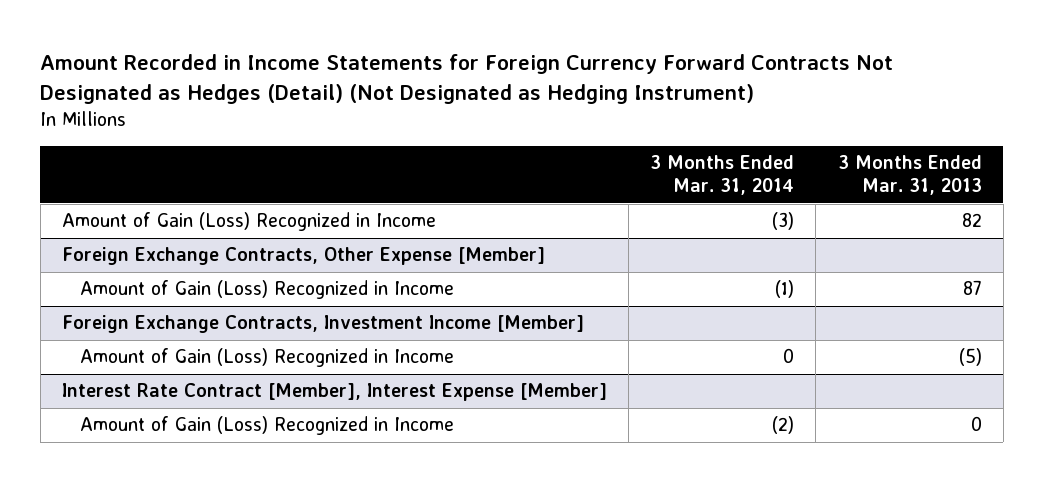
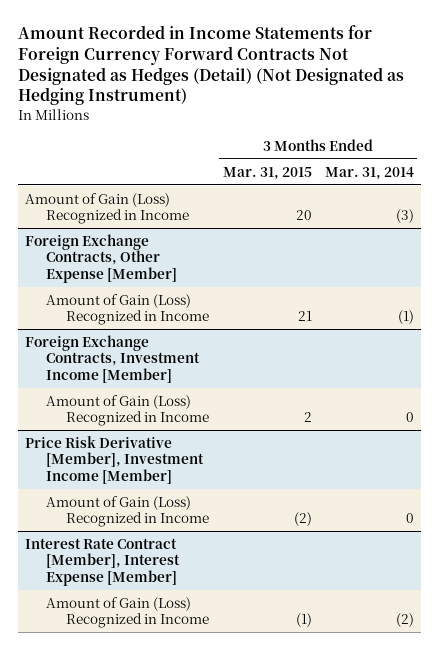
[837,155,982,196] 3 Months Ended Mar. 31, 2013 -> none
none -> [222,166,312,180] Mar. 31, 2015
none -> [25,435,204,484] Price Risk Derivative [Member], Investment Income [Member]
none -> [45,495,210,528] Amount of Gain (Loss) Recognized in Income

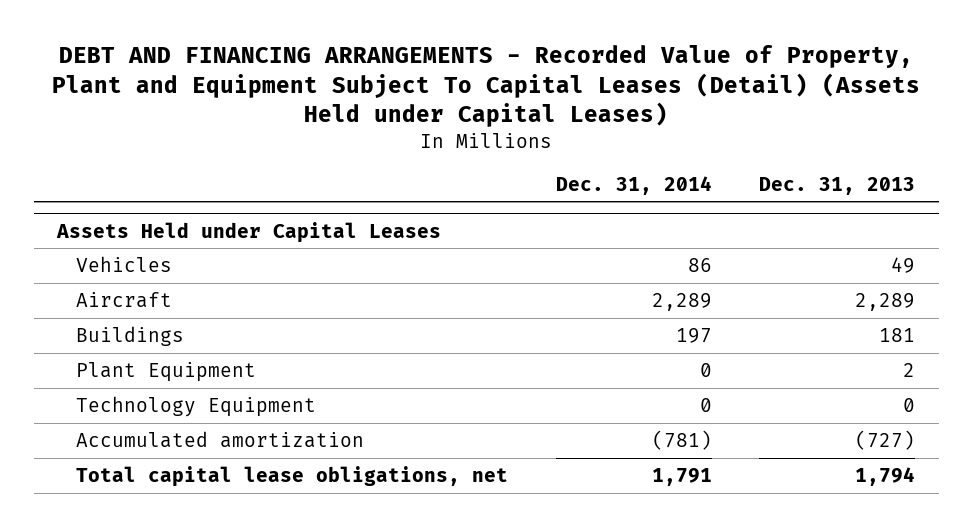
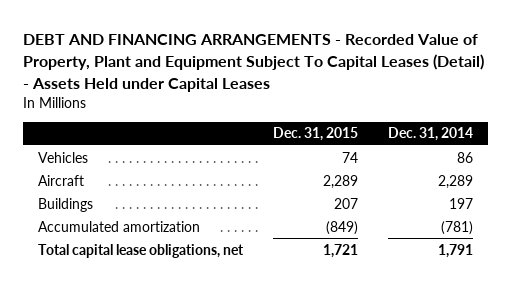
[52,45,921,128] DEBT AND FINANCING ARRANGEMENTS - Recorded Value of Property, Plant and Equipment Subject To Capital Leases (Detail) (Assets Held under Capital Leases) -> [23,33,485,92] DEBT AND FINANCING ARRANGEMENTS - Recorded Value of Property, Plant and Equipment Subject To Capital Leases (Detail) - Assets Held under Capital Leases
[759,176,916,195] Dec. 31, 2013 -> none
none -> [272,127,358,142] Dec. 31, 2015
[56,221,442,243] Assets Held under Capital Leases -> none
[76,361,257,382] Plant Equipment -> none
[76,395,317,417] Technology Equipment -> none

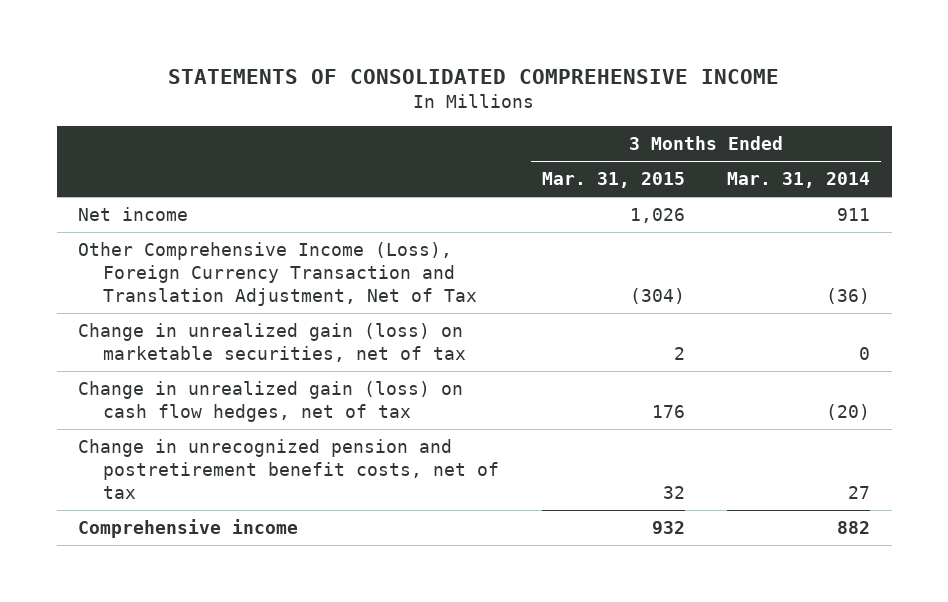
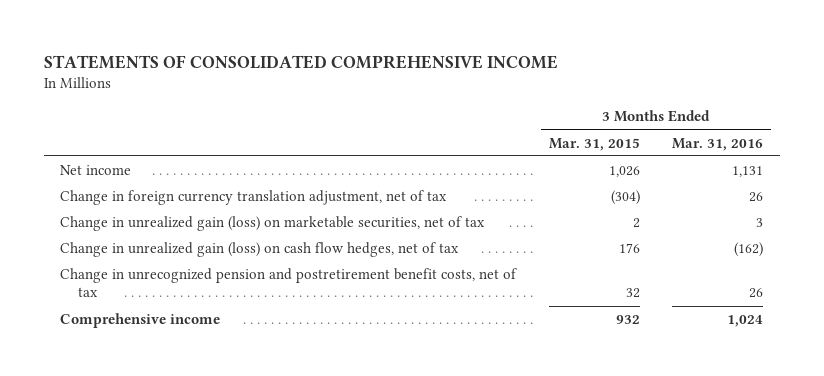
[727,172,871,189] Mar. 31, 2014 -> none
none -> [672,137,764,151] Mar. 31, 2016
[77,242,478,306] Other Comprehensive Income (Loss), Foreign Currency Transaction and Translation Adjustment, Net of Tax -> [60,190,448,206] Change in foreign currency translation adjustment, net of tax

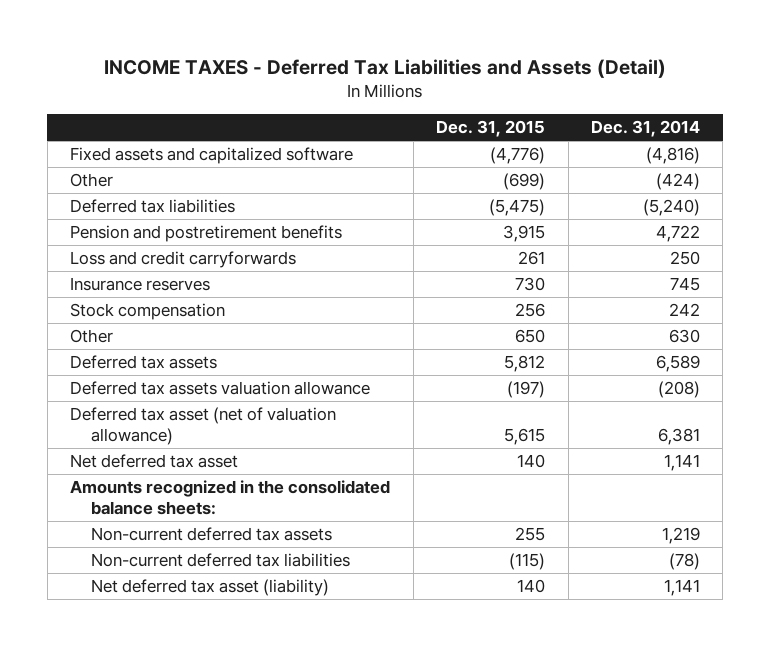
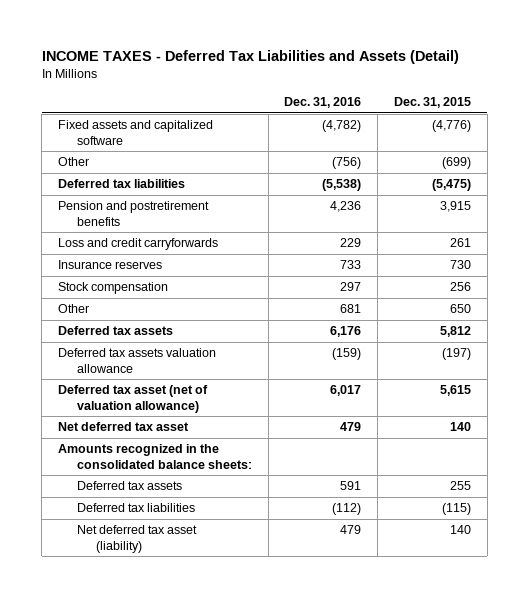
[590,120,700,138] Dec. 31, 2014 -> none
none -> [284,96,362,108] Dec. 31, 2016
[90,527,332,542] Non-current deferred tax assets -> [76,481,182,491] Deferred tax assets
[90,553,350,568] Non-current deferred tax liabilities -> [76,503,195,513] Deferred tax liabilities

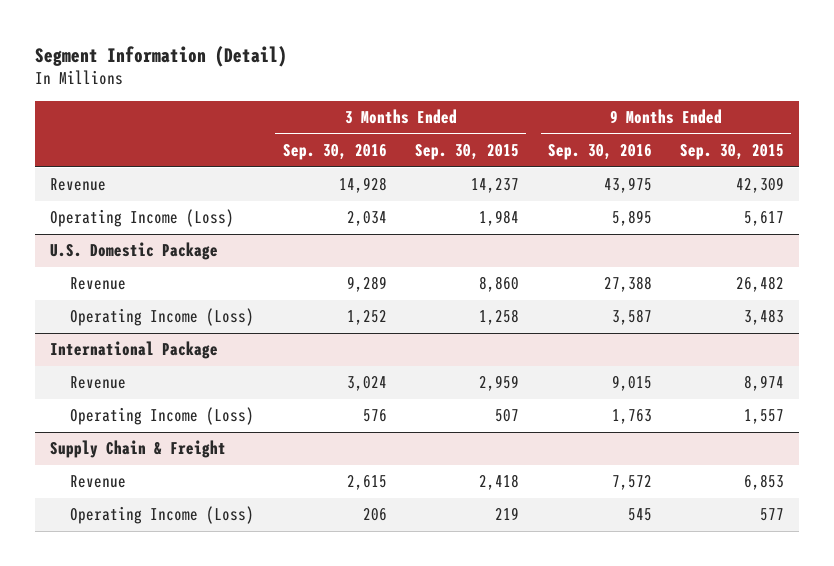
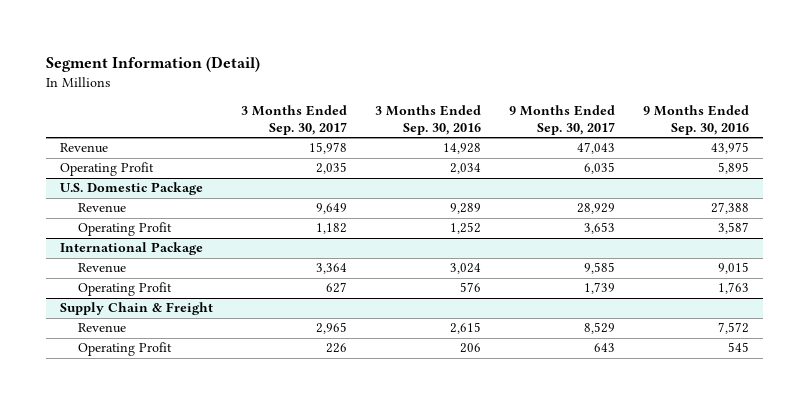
[415,144,520,161] Sep. 30, 2015 -> none
[680,144,785,161] Sep. 30, 2015 -> none
none -> [240,105,347,135] 3 Months Ended Sep. 30, 2017
none -> [508,105,615,135] 9 Months Ended Sep. 30, 2017
[49,209,234,228] Operating Income (Loss) -> [59,162,154,177] Operating Profit
[69,308,254,327] Operating Income (Loss) -> [77,222,172,237] Operating Profit
[69,407,254,426] Operating Income (Loss) -> [77,282,172,297] Operating Profit
[69,506,254,525] Operating Income (Loss) -> [77,342,172,357] Operating Profit

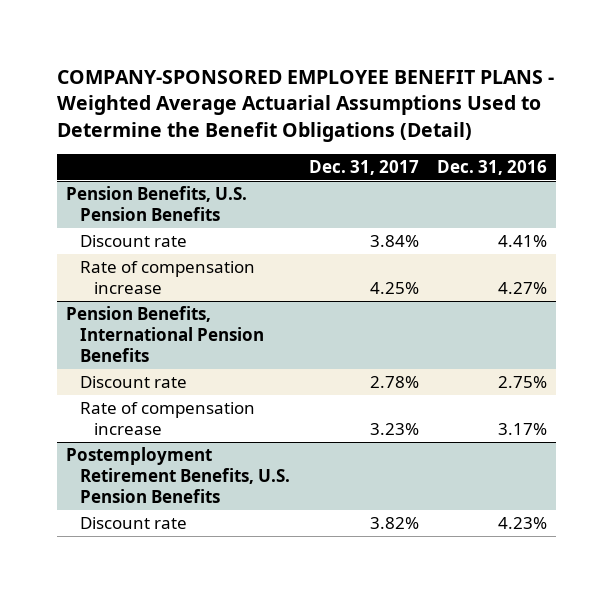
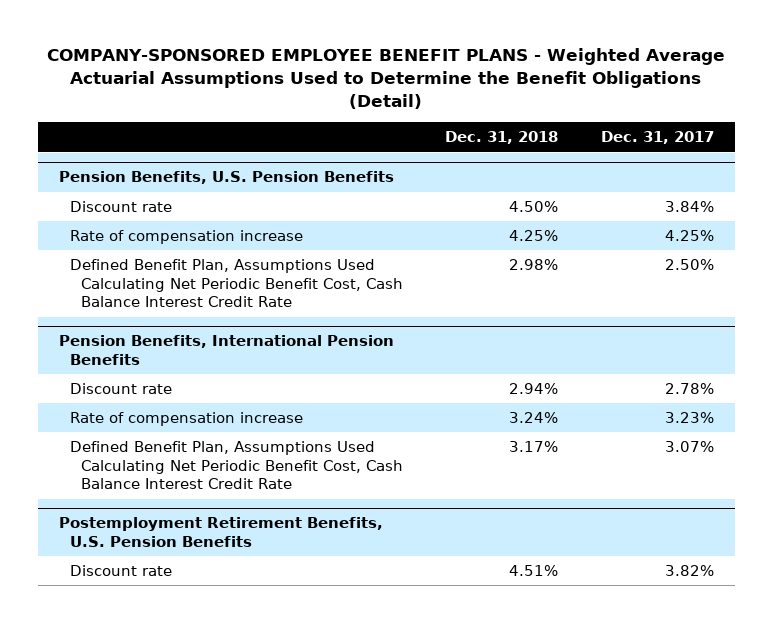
[437,159,548,175] Dec. 31, 2016 -> none
none -> [445,131,559,145] Dec. 31, 2018
none -> [69,259,404,308] Defined Benefit Plan, Assumptions Used Calculating Net Periodic Benefit Cost, Cash Balance Interest Credit Rate
none -> [69,441,404,490] Defined Benefit Plan, Assumptions Used Calculating Net Periodic Benefit Cost, Cash Balance Interest Credit Rate

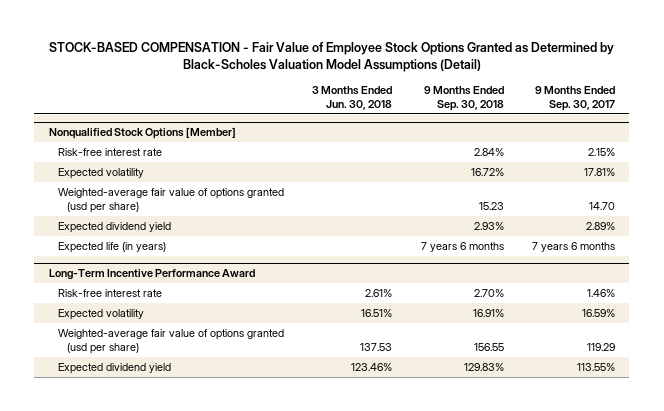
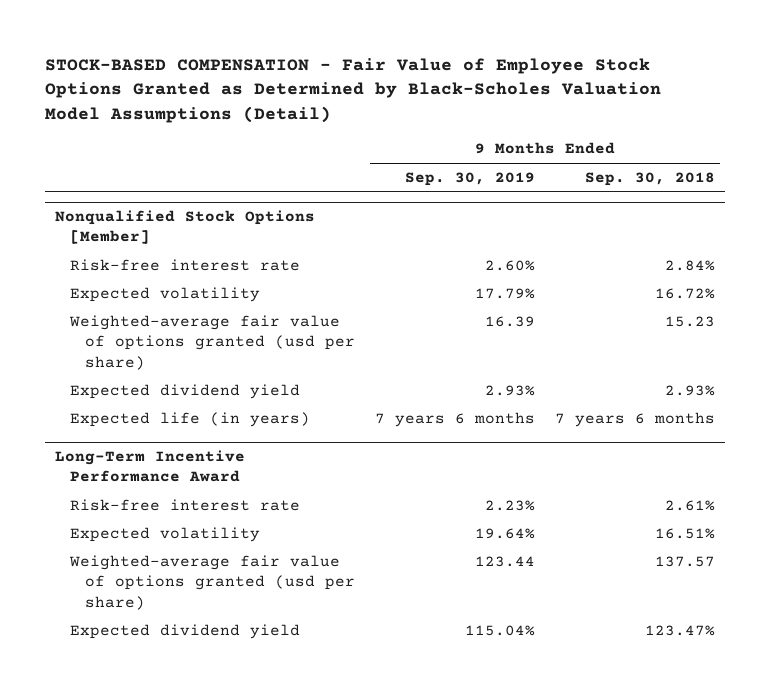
[312,85,393,110] 3 Months Ended Jun. 30, 2018 -> none
[535,85,616,111] 9 Months Ended Sep. 30, 2017 -> none
none -> [404,171,535,186] Sep. 30, 2019
[473,288,504,297] 2.70% -> [664,499,715,511] 2.61%
[472,308,504,317] 16.91% -> [654,527,715,539] 16.51%
[473,342,504,351] 156.55 -> [654,555,715,567] 137.57
[463,362,504,371] 129.83% -> [644,624,715,636] 123.47%

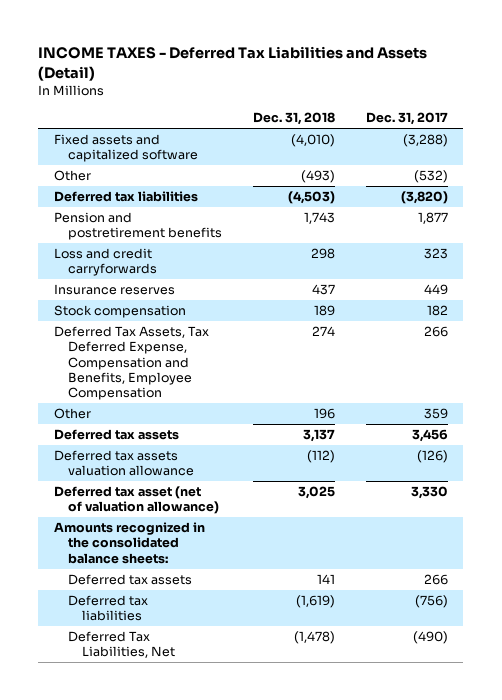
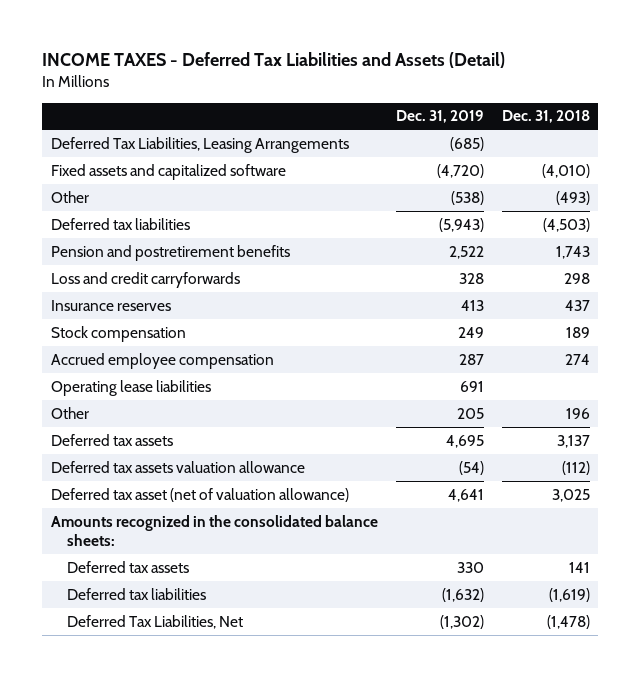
[365,112,448,126] Dec. 31, 2017 -> none
none -> [395,110,484,124] Dec. 31, 2019
none -> [51,136,350,153] Deferred Tax Liabilities, Leasing Arrangements
[53,326,209,401] Deferred Tax Assets, Tax Deferred Expense, Compensation and Benefits, Employee Compensation -> [51,352,275,369] Accrued employee compensation
none -> [51,379,212,396] Operating lease liabilities

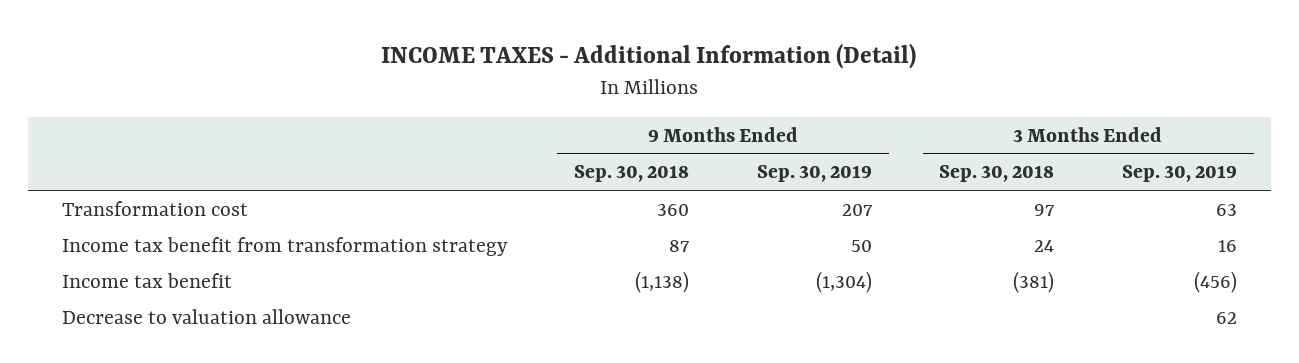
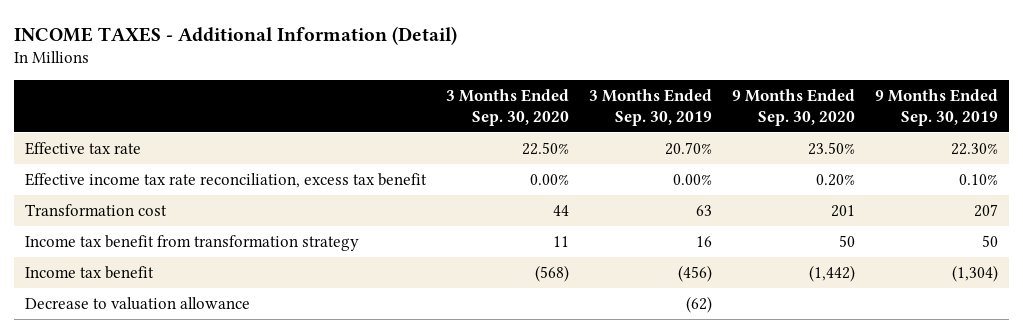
[574,165,690,183] Sep. 30, 2018 -> none
[939,165,1055,183] Sep. 30, 2018 -> none
none -> [445,89,569,126] 3 Months Ended Sep. 30, 2020
none -> [732,89,856,126] 9 Months Ended Sep. 30, 2020
none -> [24,141,141,155] Effective tax rate
none -> [24,172,427,188] Effective income tax rate reconciliation, excess tax benefit
[1216,311,1238,324] 62 -> [686,295,713,313] (62)

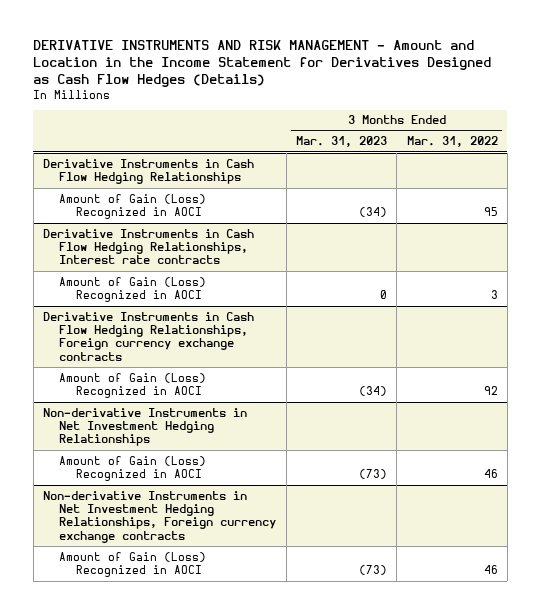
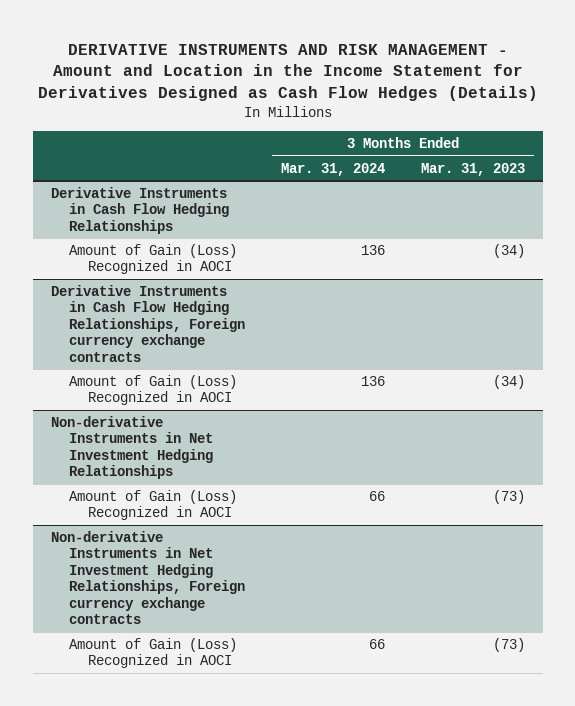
[406,136,498,148] Mar. 31, 2022 -> none
none -> [280,162,385,176] Mar. 31, 2024
[43,228,255,265] Derivative Instruments in Cash Flow Hedging Relationships, Interest rate contracts -> none
[59,276,207,303] Amount of Gain (Loss) Recognized in AOCI -> none

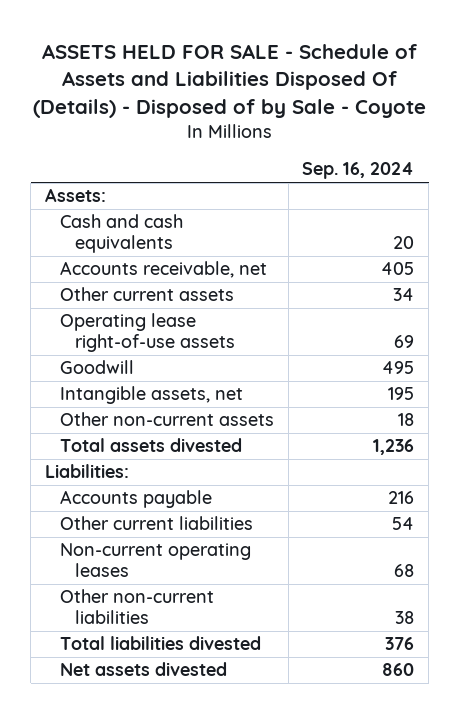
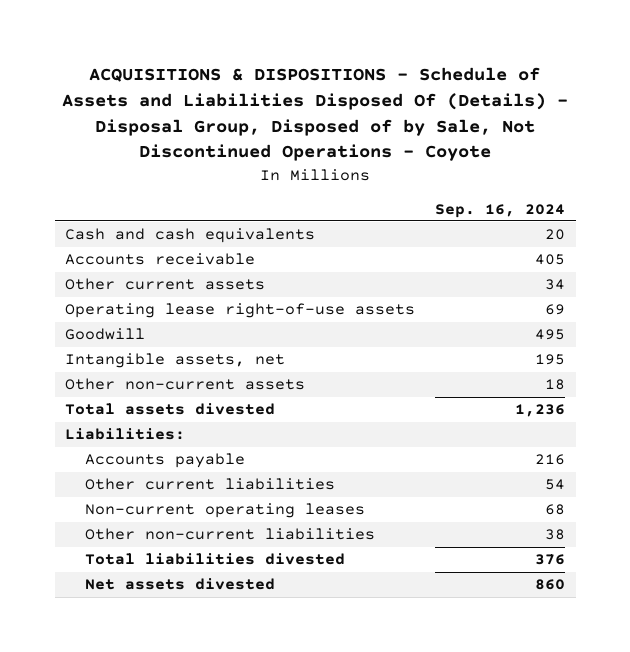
[32,43,426,119] ASSETS HELD FOR SALE - Schedule of Assets and Liabilities Disposed Of (Details) - Disposed of by Sale - Coyote -> [62,67,569,162] ACQUISITIONS & DISPOSITIONS - Schedule of Assets and Liabilities Disposed Of (Details) - Disposal Group, Disposed of by Sale, Not Discontinued Operations - Coyote
[45,188,107,203] Assets: -> none
[59,261,267,279] Accounts receivable, net -> [64,253,255,266] Accounts receivable

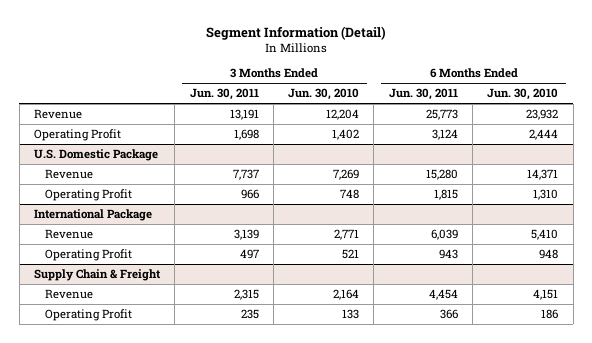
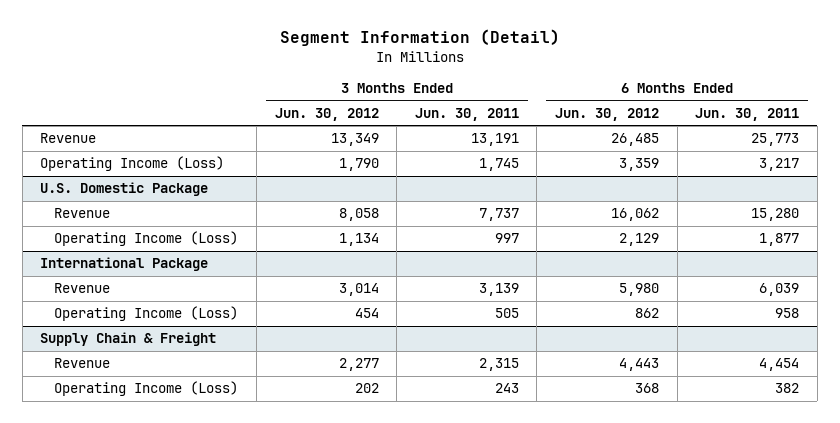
[288,88,360,101] Jun. 30, 2010 -> none
[487,88,559,101] Jun. 30, 2010 -> none
none -> [274,107,379,121] Jun. 30, 2012
none -> [555,107,660,121] Jun. 30, 2012
[33,129,121,142] Operating Profit -> [40,156,225,172] Operating Income (Loss)
[233,129,259,141] 1,698 -> [478,158,519,172] 1,745
[431,129,458,141] 3,124 -> [759,158,800,172] 3,217
[44,189,132,202] Operating Profit -> [54,231,239,247] Operating Income (Loss)
[240,189,259,200] 966 -> [494,233,519,244] 997
[433,189,458,201] 1,815 -> [759,233,800,247] 1,877
[44,249,132,262] Operating Profit -> [54,306,239,322] Operating Income (Loss)
[239,249,259,260] 497 -> [494,308,519,319] 505
[438,249,458,260] 943 -> [775,308,800,319] 958
[44,309,132,322] Operating Profit -> [54,381,239,397] Operating Income (Loss)
[240,309,259,320] 235 -> [494,383,519,394] 243
[439,309,458,320] 366 -> [775,383,800,394] 382

